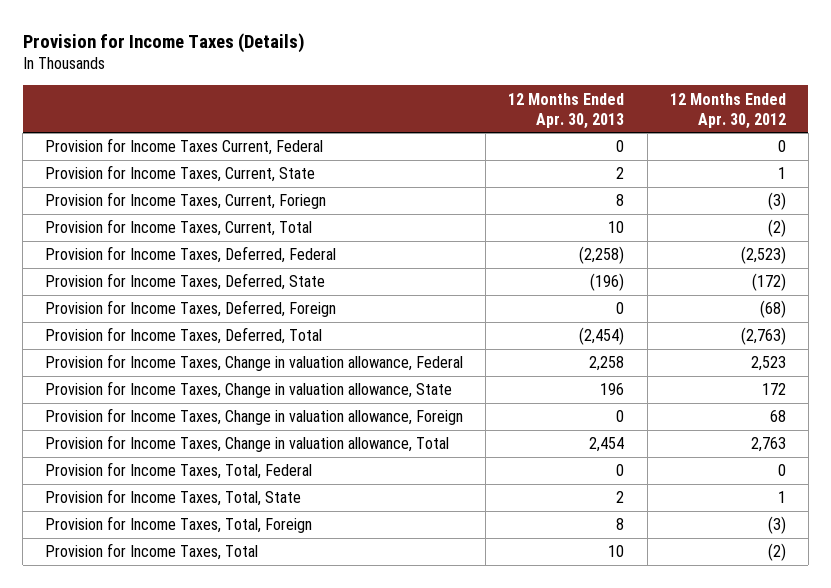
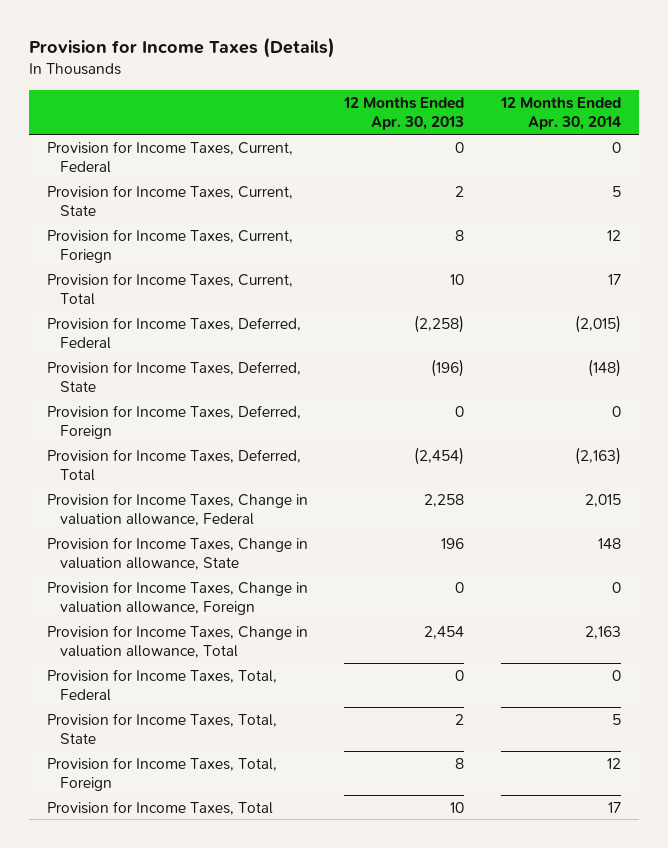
[669,92,786,129] 12 Months Ended Apr. 30, 2012 -> none
none -> [499,96,621,131] 12 Months Ended Apr. 30, 2014
[45,138,324,156] Provision for Income Taxes Current, Federal -> [46,140,293,174] Provision for Income Taxes, Current, Federal

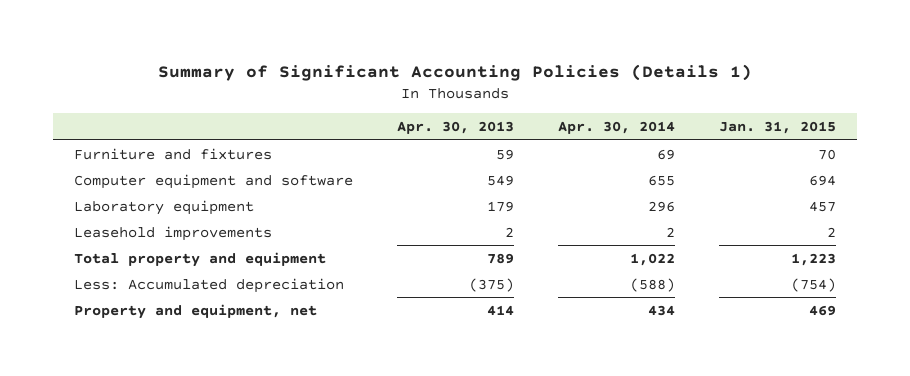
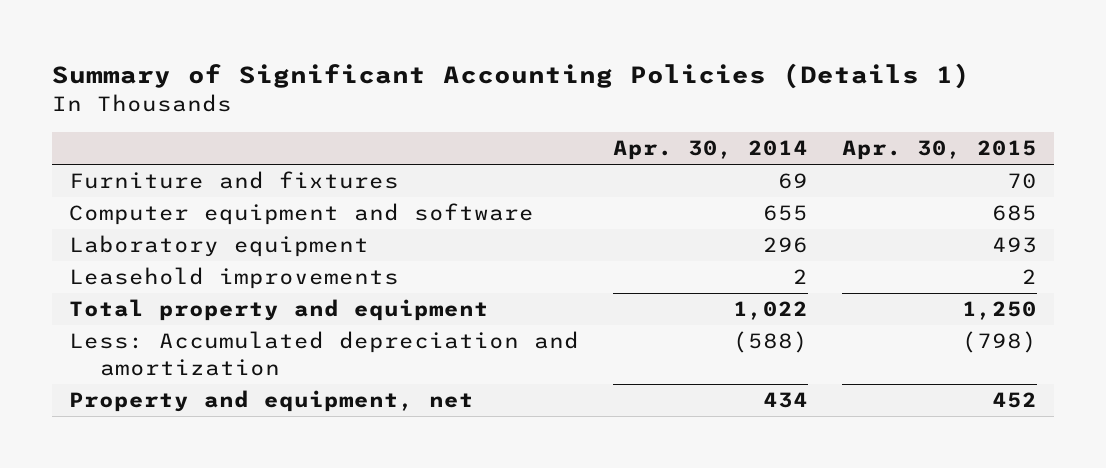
[397,121,515,135] Apr. 30, 2013 -> none
[718,121,836,135] Jan. 31, 2015 -> none
none -> [842,140,1038,161] Apr. 30, 2015
[74,277,345,293] Less: Accumulated depreciation -> [68,331,579,376] Less: Accumulated depreciation and amortization

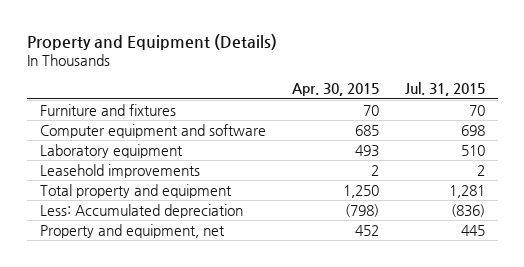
[51,63,970,90] Summary of Significant Accounting Policies (Details 1) -> [26,34,277,51] Property and Equipment (Details)
[612,140,808,161] Apr. 30, 2014 -> none
none -> [404,82,485,97] Jul. 31, 2015
[68,331,579,376] Less: Accumulated depreciation and amortization -> [39,203,243,218] Less: Accumulated depreciation

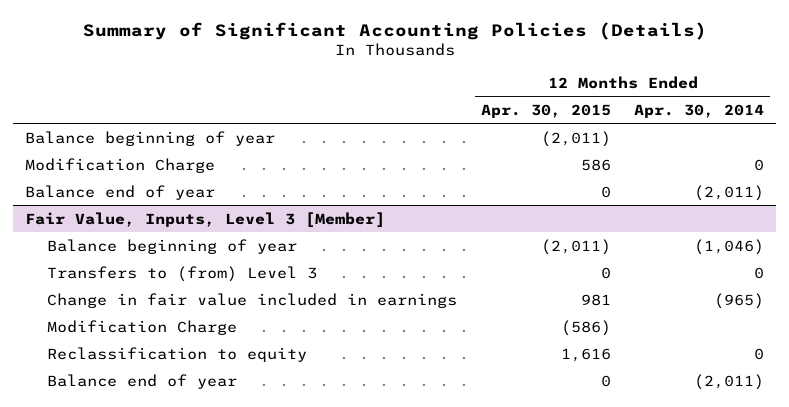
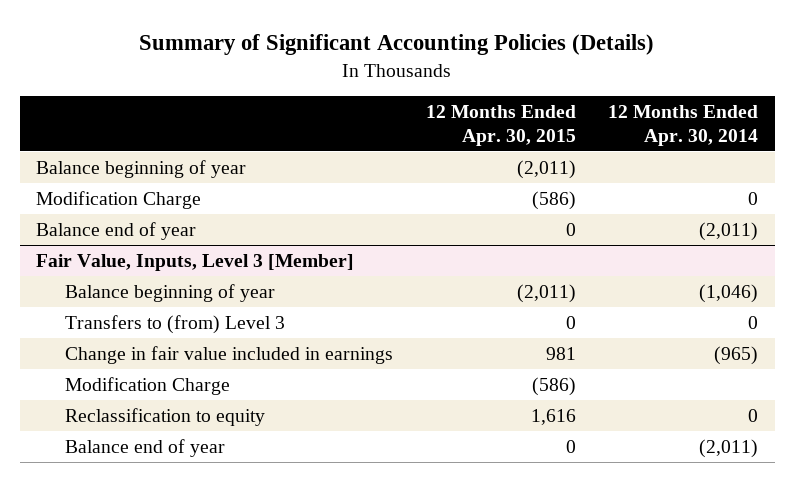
[580,158,611,171] 586 -> [531,190,576,210] (586)

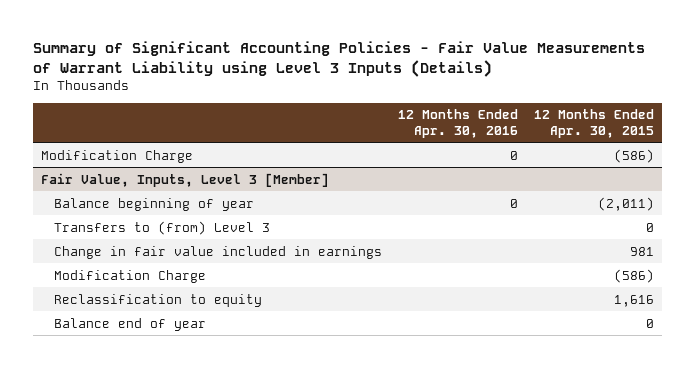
[139,34,655,56] Summary of Significant Accounting Policies (Details) -> [32,40,645,77] Summary of Significant Accounting Policies - Fair Value Measurements of Warrant Liability using Level 3 Inputs (Details)
[608,105,759,146] 12 Months Ended Apr. 30, 2014 -> none
none -> [397,109,518,138] 12 Months Ended Apr. 30, 2016
[36,159,247,178] Balance beginning of year -> none
[36,221,197,240] Balance end of year -> none

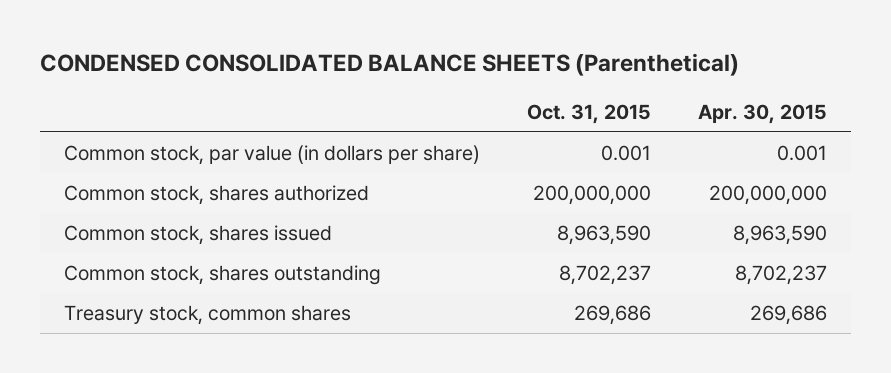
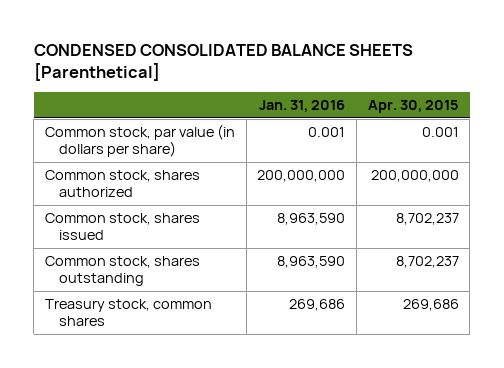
[40,53,740,77] CONDENSED CONSOLIDATED BALANCE SHEETS (Parenthetical) -> [33,43,413,82] CONDENSED CONSOLIDATED BALANCE SHEETS [Parenthetical]
[527,103,652,124] Oct. 31, 2015 -> none
none -> [259,100,346,113] Jan. 31, 2016
[733,225,828,246] 8,963,590 -> [395,212,459,225] 8,702,237

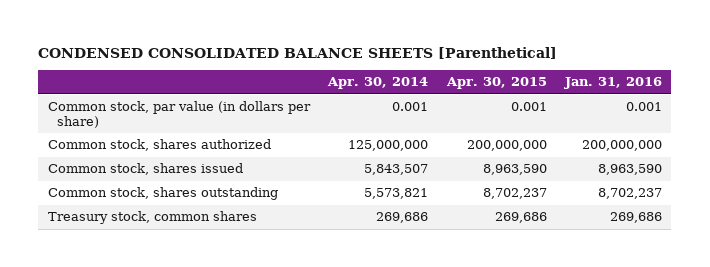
none -> [327,77,429,90] Apr. 30, 2014
[395,212,459,225] 8,702,237 -> [482,164,547,176] 8,963,590
[277,255,346,268] 8,963,590 -> [598,188,663,200] 8,702,237

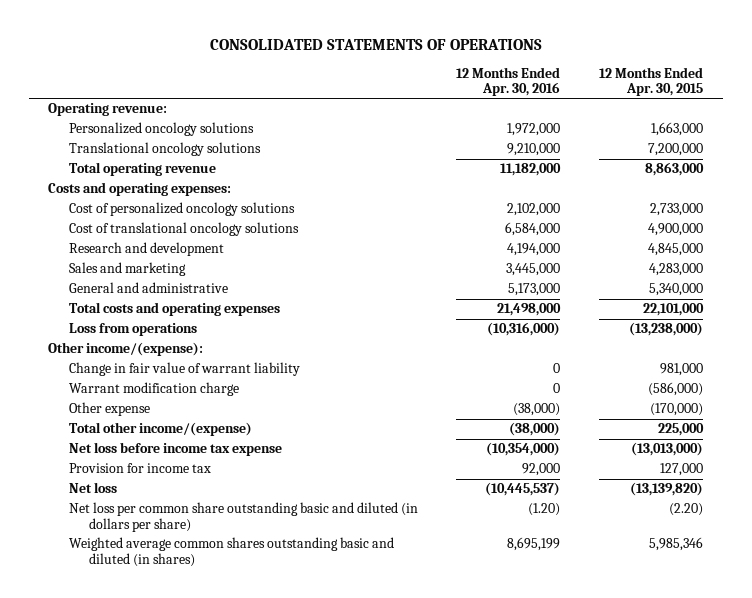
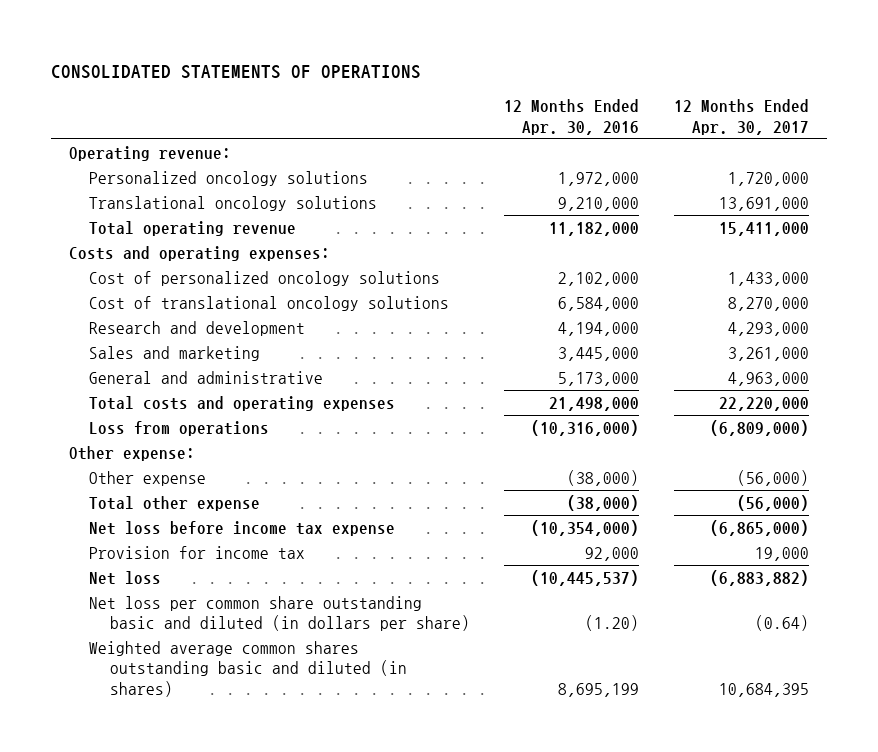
[599,66,704,97] 12 Months Ended Apr. 30, 2015 -> none
none -> [674,99,810,135] 12 Months Ended Apr. 30, 2017
[68,362,300,377] Change in fair value of warrant liability -> none
[68,382,239,397] Warrant modification charge -> none
[48,342,204,357] Other income/(expense): -> [68,445,195,461] Other expense:
[68,422,252,437] Total other income/(expense) -> [89,495,261,511] Total other expense

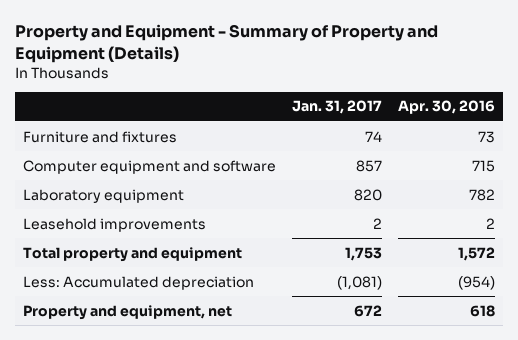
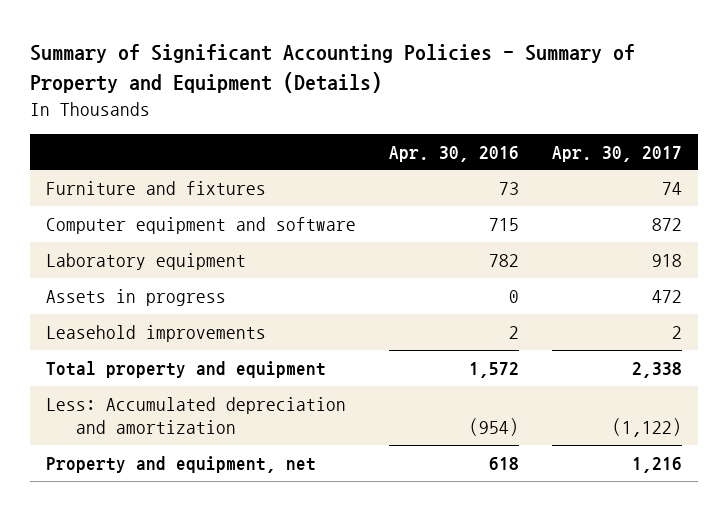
[15,24,439,63] Property and Equipment - Summary of Property and Equipment (Details) -> [29,44,635,94] Summary of Significant Accounting Policies - Summary of Property and Equipment (Details)
[292,100,383,115] Jan. 31, 2017 -> none
none -> [551,145,682,162] Apr. 30, 2017
none -> [46,288,227,306] Assets in progress
[23,275,255,290] Less: Accumulated depreciation -> [46,396,347,434] Less: Accumulated depreciation and amortization

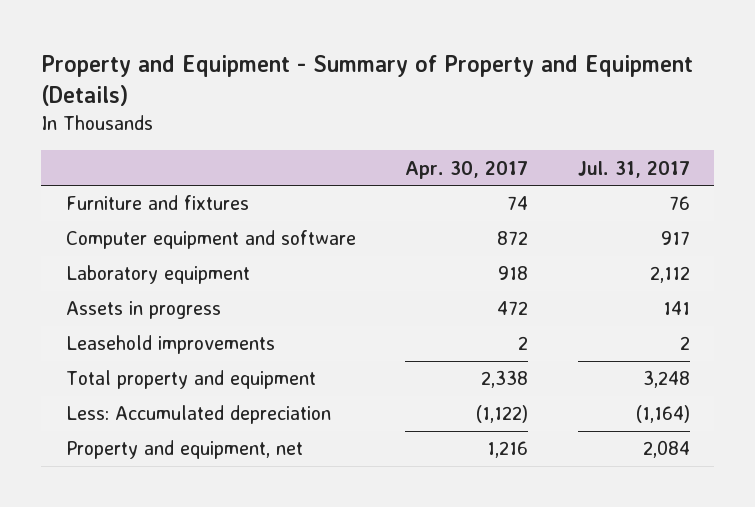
[29,44,635,94] Summary of Significant Accounting Policies - Summary of Property and Equipment (Details) -> [40,55,693,107] Property and Equipment - Summary of Property and Equipment (Details)
[389,145,520,162] Apr. 30, 2016 -> none
none -> [577,160,690,178] Jul. 31, 2017
[46,396,347,434] Less: Accumulated depreciation and amortization -> [65,405,331,425] Less: Accumulated depreciation

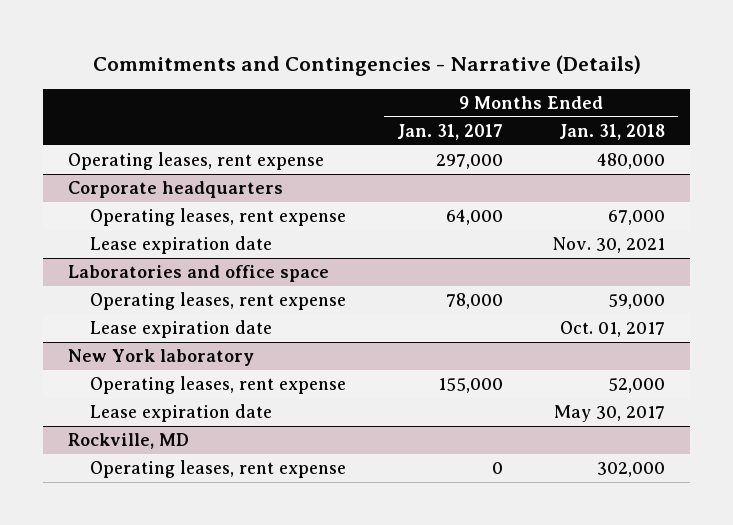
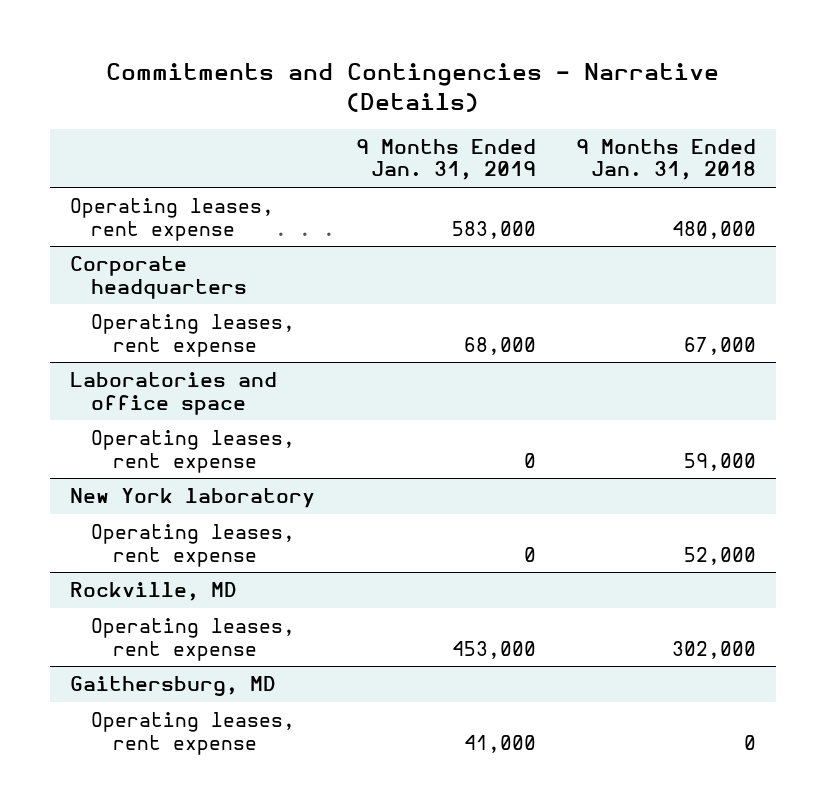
[396,123,503,140] Jan. 31, 2017 -> none
none -> [355,139,536,181] 9 Months Ended Jan. 31, 2019
[90,236,273,255] Lease expiration date -> none
[90,320,273,339] Lease expiration date -> none
[90,404,273,423] Lease expiration date -> none
none -> [70,676,277,697] Gaithersburg, MD
none -> [91,712,296,755] Operating leases, rent expense

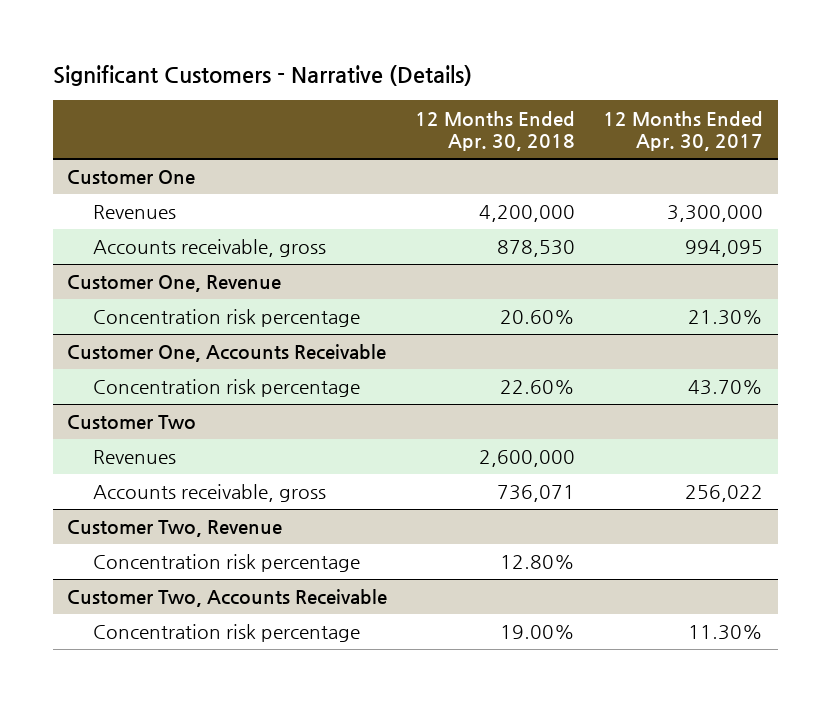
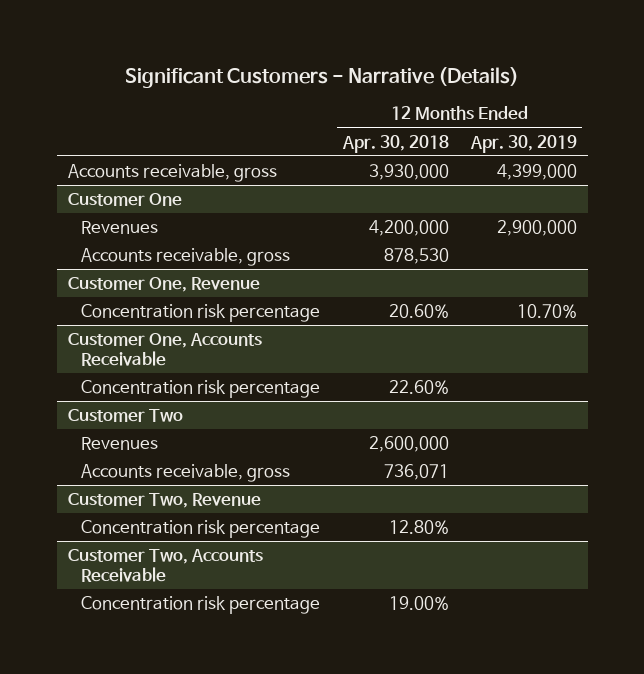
[603,110,764,152] 12 Months Ended Apr. 30, 2017 -> none
none -> [469,134,577,153] Apr. 30, 2019
none -> [67,164,277,183] Accounts receivable, gross

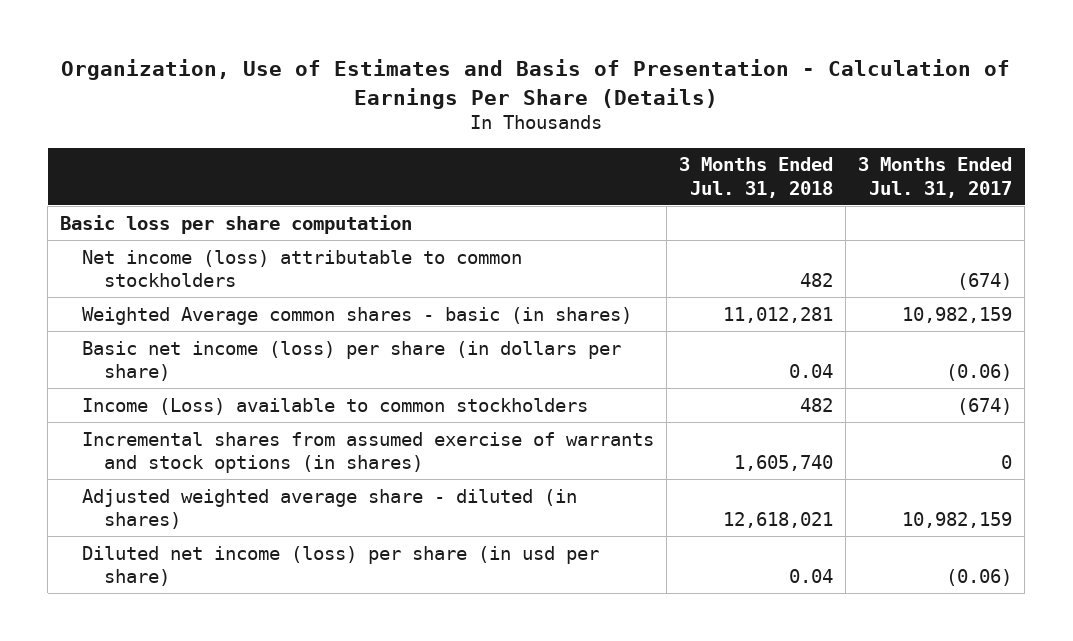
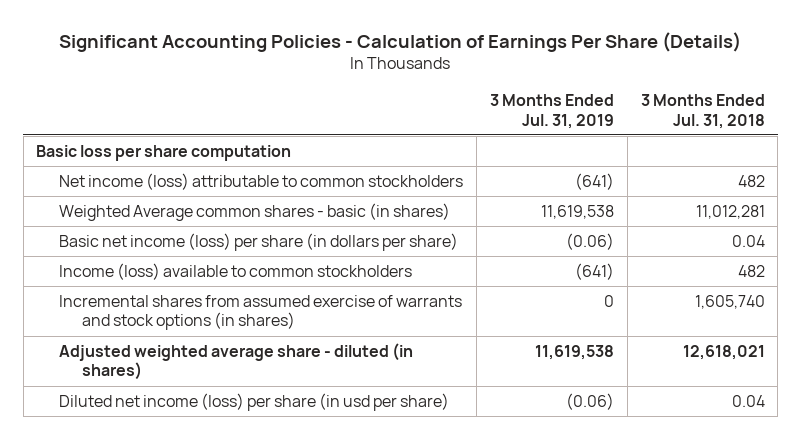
[61,59,1011,109] Organization, Use of Estimates and Basis of Presentation - Calculation of Earnings Per Share (Details) -> [59,31,742,52] Significant Accounting Policies - Calculation of Earnings Per Share (Details)
[858,157,1013,198] 3 Months Ended Jul. 31, 2017 -> none
none -> [489,93,614,129] 3 Months Ended Jul. 31, 2019
[82,397,589,415] Income (Loss) available to common stockholders -> [59,262,413,280] Income (loss) available to common stockholders

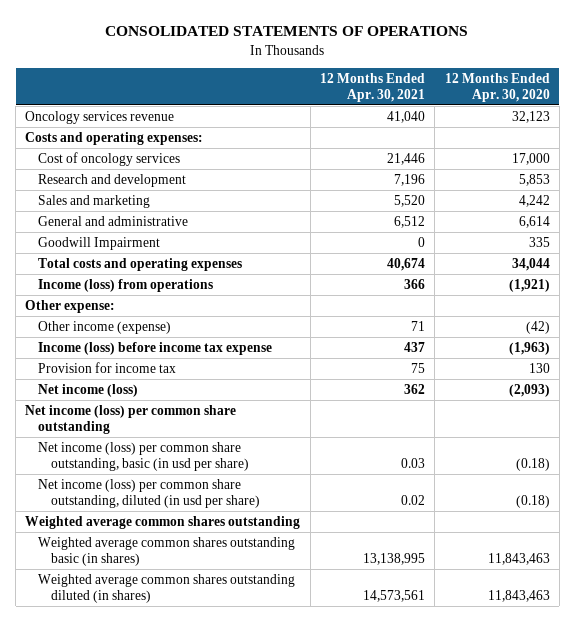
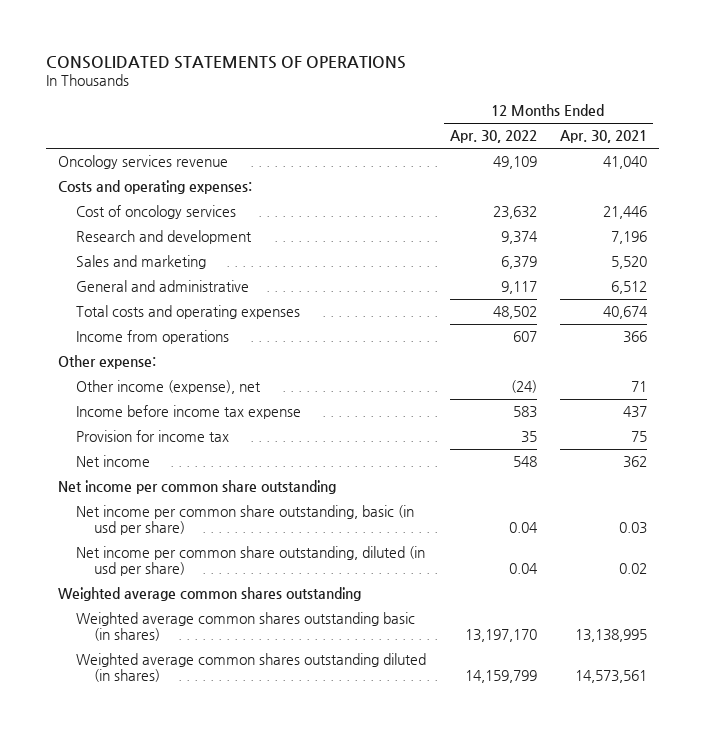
[444,72,550,102] 12 Months Ended Apr. 30, 2020 -> none
none -> [449,130,537,144] Apr. 30, 2022
[38,236,161,250] Goodwill Impairment -> none
[38,278,214,292] Income (loss) from operations -> [76,330,230,345] Income from operations
[38,320,172,334] Other income (expense) -> [76,380,262,395] Other income (expense), net
[38,341,273,355] Income (loss) before income tax expense -> [76,405,302,420] Income before income tax expense
[38,383,139,397] Net income (loss) -> [76,455,151,468] Net income
[25,404,237,434] Net income (loss) per common share outstanding -> [57,480,336,495] Net income per common share outstanding
[38,441,250,471] Net income (loss) per common share outstanding, basic (in usd per share) -> [76,505,415,536] Net income per common share outstanding, basic (in usd per share)
[38,478,261,508] Net income (loss) per common share outstanding, diluted (in usd per share) -> [76,546,426,577] Net income per common share outstanding, diluted (in usd per share)

